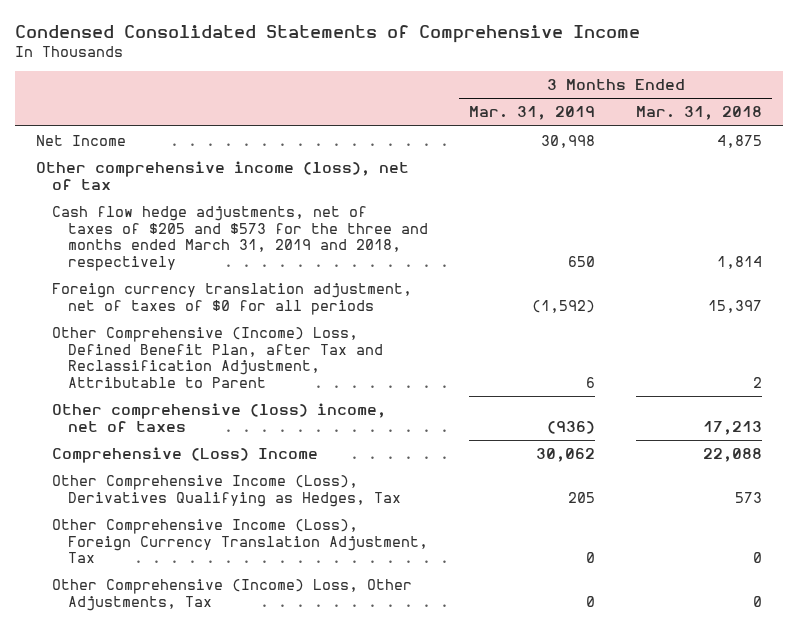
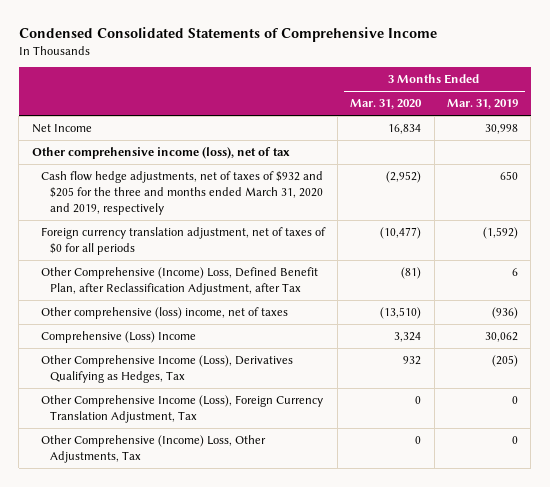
[636,106,763,121] Mar. 31, 2018 -> none
none -> [350,99,423,110] Mar. 31, 2020
[52,206,429,271] Cash flow hedge adjustments, net of taxes of $205 and $573 for the three and months ended March 31, 2019 and 2018, respectively -> [40,171,323,215] Cash flow hedge adjustments, net of taxes of $932 and $205 for the three and months ended March 31, 2020 and 2019, respectively
[52,327,384,388] Other Comprehensive (Income) Loss, Defined Benefit Plan, after Tax and Reclassification Adjustment, Attributable to Parent -> [40,267,318,295] Other Comprehensive (Income) Loss, Defined Benefit Plan, after Reclassification Adjustment, after Tax
[568,491,596,503] 205 -> [492,355,519,368] (205)

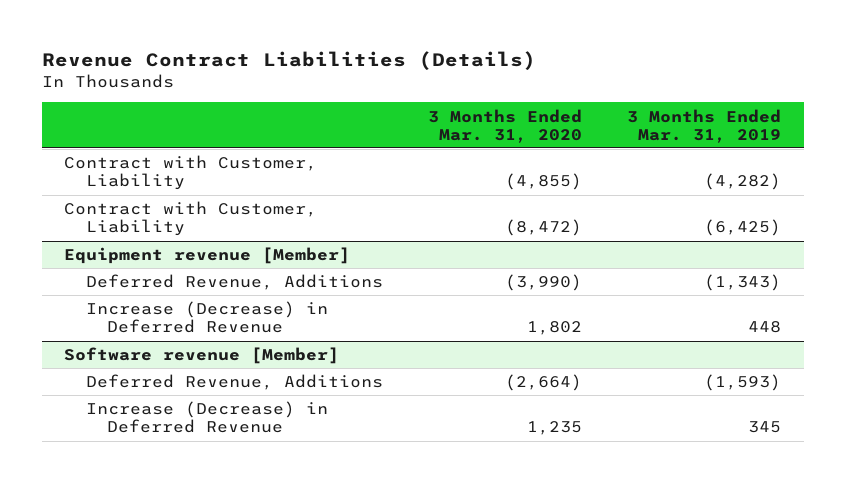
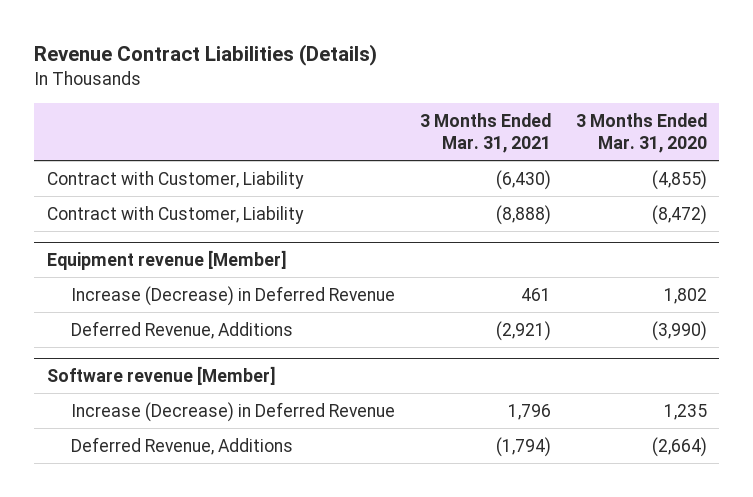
[627,108,782,143] 3 Months Ended Mar. 31, 2019 -> none
none -> [419,112,551,154] 3 Months Ended Mar. 31, 2021
[85,274,383,291] Deferred Revenue, Additions -> [70,320,293,339] Deferred Revenue, Additions
[85,374,383,391] Deferred Revenue, Additions -> [70,436,293,455] Deferred Revenue, Additions

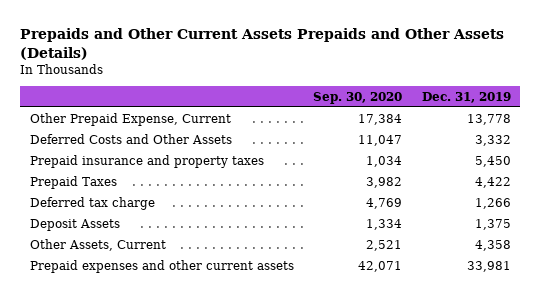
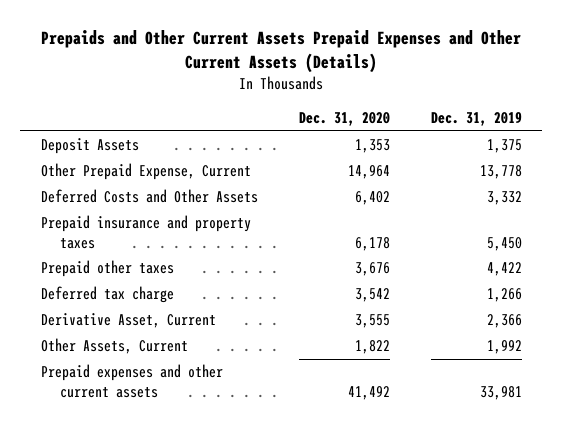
[20,27,505,60] Prepaids and Other Current Assets Prepaids and Other Assets (Details) -> [41,30,522,74] Prepaids and Other Current Assets Prepaid Expenses and Other Current Assets (Details)
[313,91,403,104] Sep. 30, 2020 -> none
none -> [298,111,390,126] Dec. 31, 2020
[29,218,120,231] Deposit Assets -> [40,138,139,155] Deposit Assets
[29,175,117,189] Prepaid Taxes -> [40,260,174,278] Prepaid other taxes
none -> [40,313,216,329] Derivative Asset, Current
[474,239,511,251] 4,358 -> [486,340,522,355] 1,992

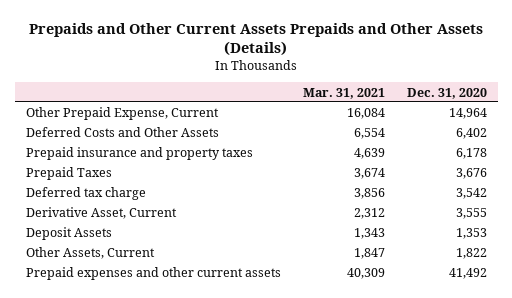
[41,30,522,74] Prepaids and Other Current Assets Prepaid Expenses and Other Current Assets (Details) -> [29,22,484,57] Prepaids and Other Current Assets Prepaids and Other Assets (Details)
[430,111,522,126] Dec. 31, 2019 -> none
none -> [302,87,385,99] Mar. 31, 2021
[40,260,174,278] Prepaid other taxes -> [25,167,112,181] Prepaid Taxes
[40,138,139,155] Deposit Assets -> [25,227,112,241] Deposit Assets

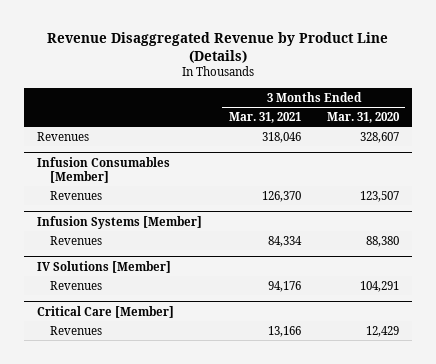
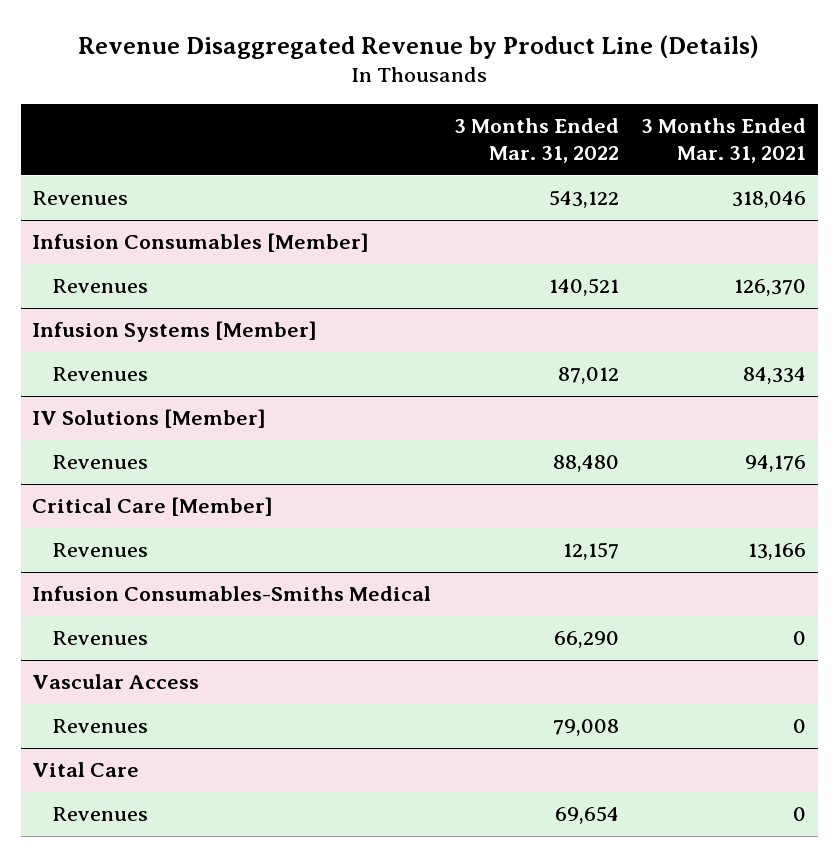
[326,112,400,124] Mar. 31, 2020 -> none
none -> [453,117,619,164] 3 Months Ended Mar. 31, 2022
none -> [31,586,431,602] Infusion Consumables-Smiths Medical
none -> [52,631,149,646] Revenues
none -> [31,674,199,690] Vascular Access
none -> [52,719,149,734] Revenues
none -> [31,762,139,778] Vital Care
none -> [52,807,149,822] Revenues

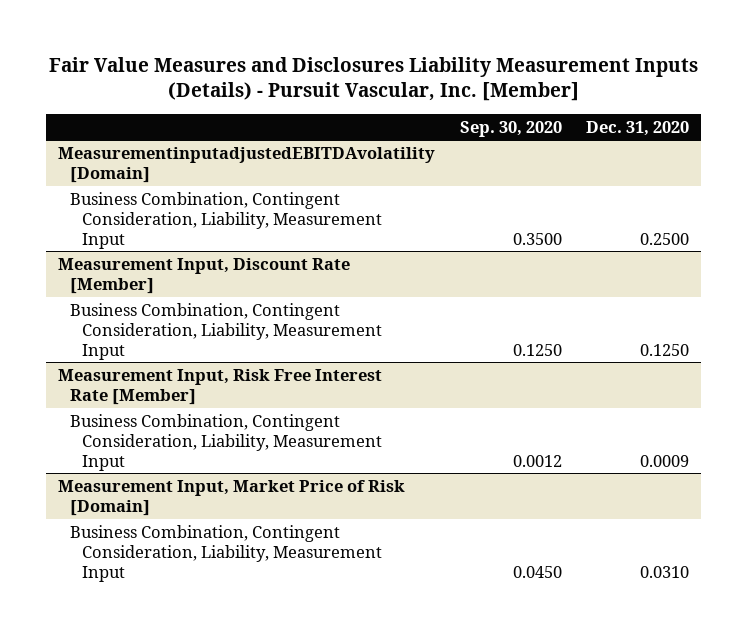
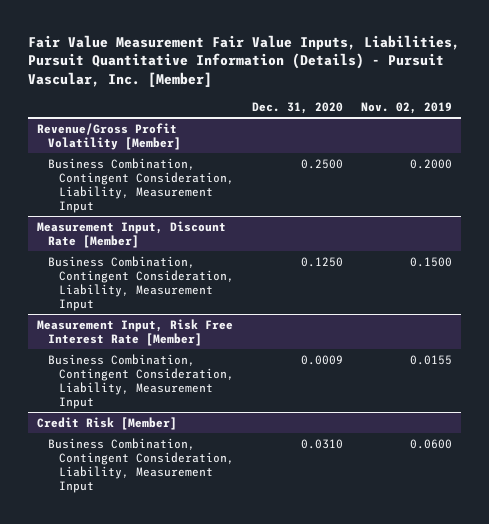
[48,56,698,102] Fair Value Measures and Disclosures Liability Measurement Inputs (Details) - Pursuit Vascular, Inc. [Member] -> [28,34,461,88] Fair Value Measurement Fair Value Inputs, Liabilities, Pursuit Quantitative Information (Details) - Pursuit Vascular, Inc. [Member]
[459,120,562,137] Sep. 30, 2020 -> none
none -> [360,102,452,115] Nov. 02, 2019
[58,146,436,183] MeasurementinputadjustedEBITDAvolatility [Domain] -> [37,122,181,150] Revenue/Gross Profit Volatility [Member]
[58,479,406,516] Measurement Input, Market Price of Risk [Domain] -> [37,416,178,430] Credit Risk [Member]

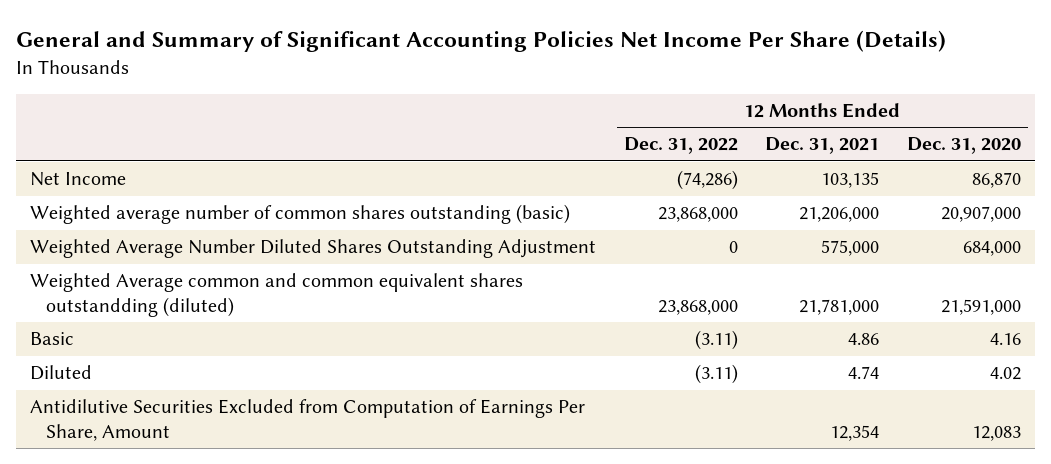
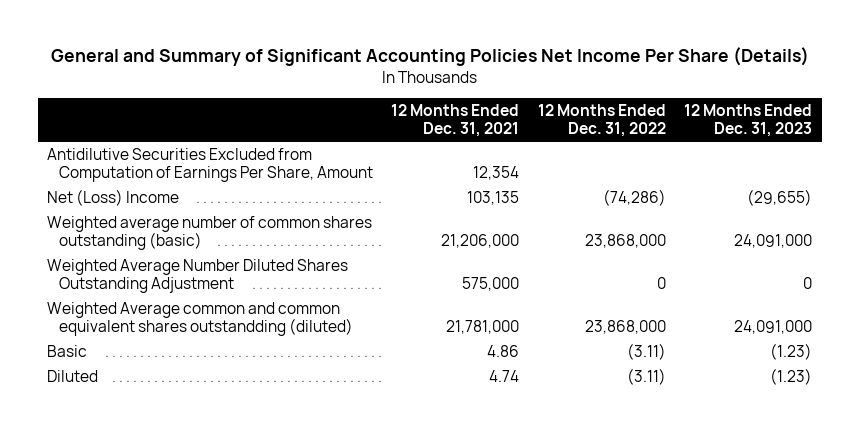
[906,137,1021,155] Dec. 31, 2020 -> none
none -> [684,104,813,138] 12 Months Ended Dec. 31, 2023
[30,399,586,441] Antidilutive Securities Excluded from Computation of Earnings Per Share, Amount -> [47,148,373,183] Antidilutive Securities Excluded from Computation of Earnings Per Share, Amount
[30,172,127,187] Net Income -> [47,189,180,207] Net (Loss) Income

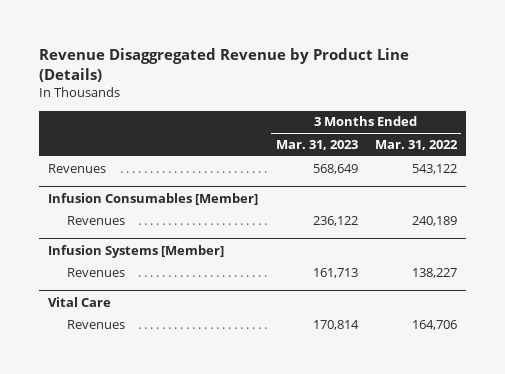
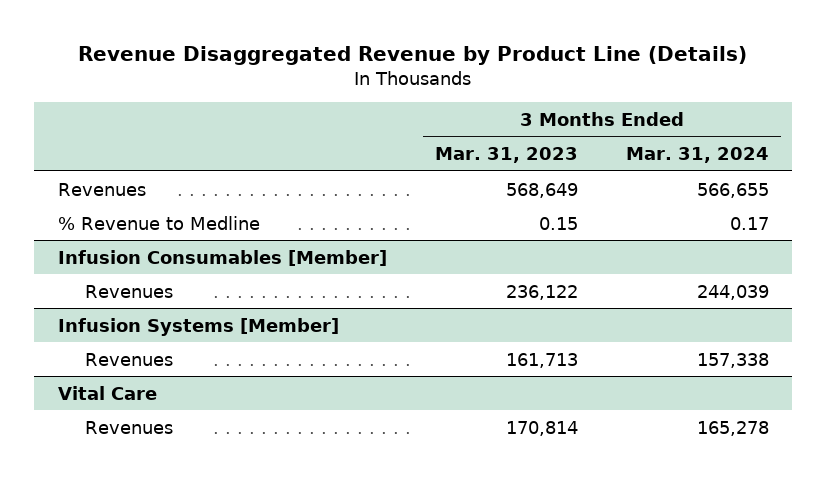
[375,139,459,150] Mar. 31, 2022 -> none
none -> [625,147,769,164] Mar. 31, 2024
none -> [58,215,261,230] % Revenue to Medline

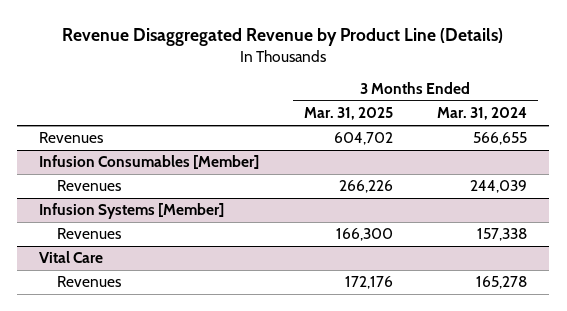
[434,147,578,164] Mar. 31, 2023 -> none
none -> [303,107,393,121] Mar. 31, 2025
[58,215,261,230] % Revenue to Medline -> none

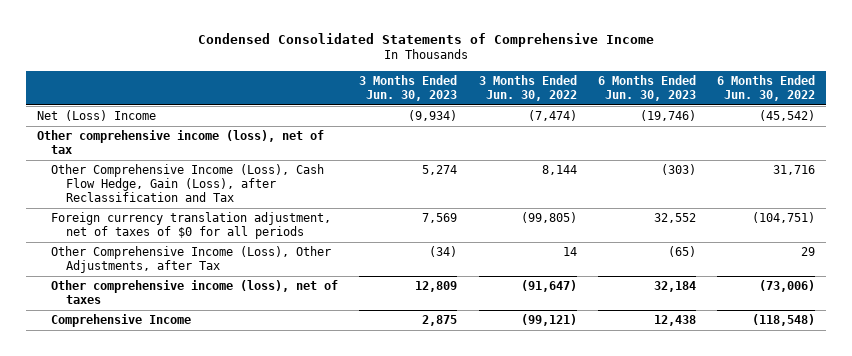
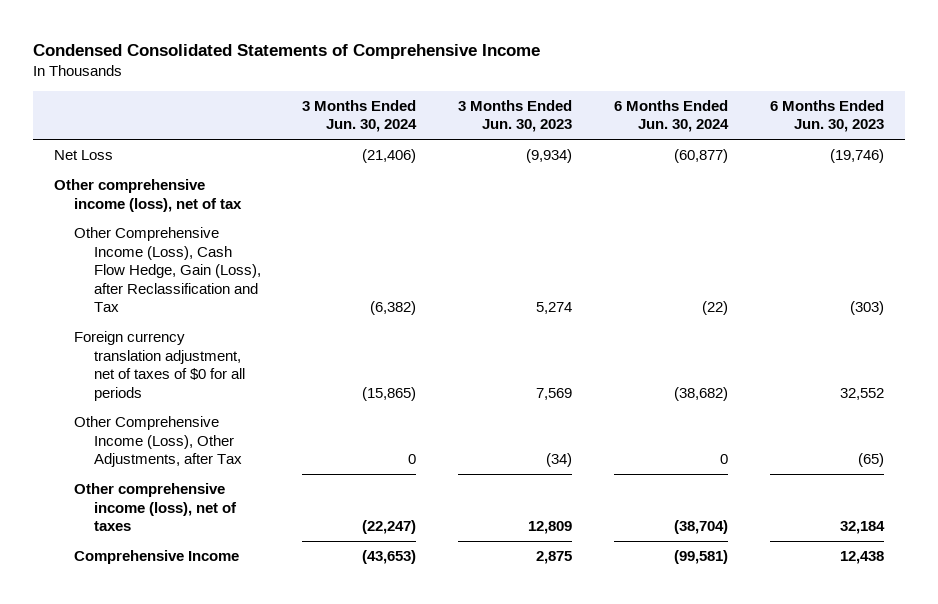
[478,75,577,101] 3 Months Ended Jun. 30, 2022 -> none
[717,75,816,101] 6 Months Ended Jun. 30, 2022 -> none
none -> [302,99,418,133] 3 Months Ended Jun. 30, 2024
none -> [614,99,730,133] 6 Months Ended Jun. 30, 2024
[36,110,156,122] Net (Loss) Income -> [53,150,113,161] Net Loss

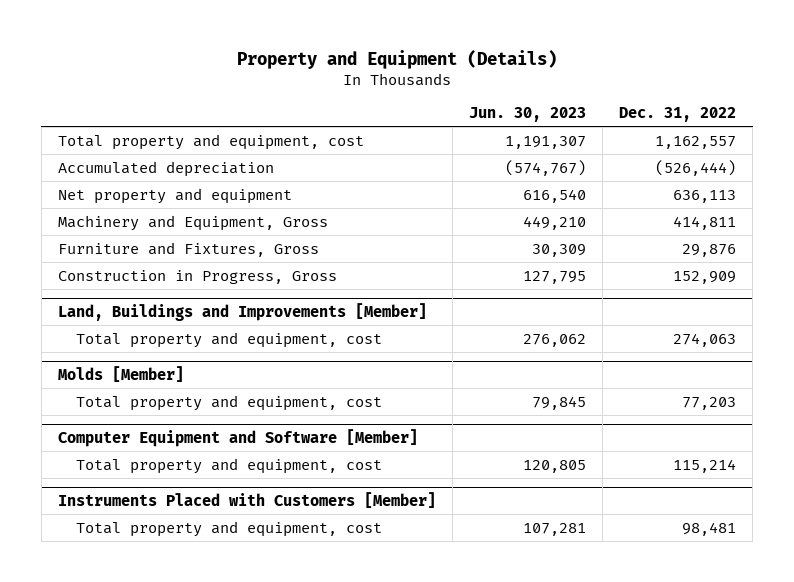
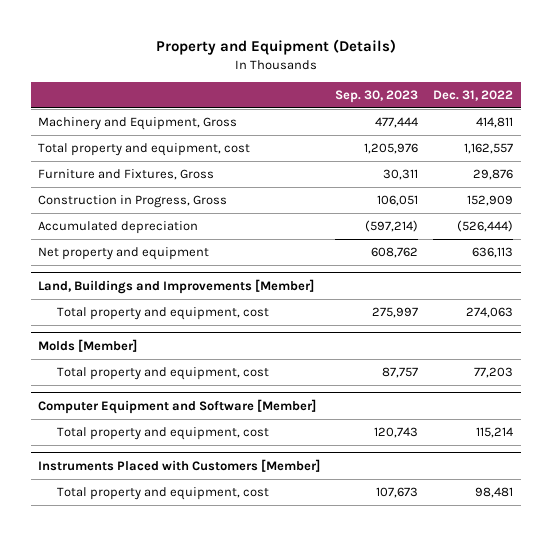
[469,106,587,122] Jun. 30, 2023 -> none
none -> [335,90,419,104] Sep. 30, 2023
[58,133,365,150] Total property and equipment, cost -> [38,143,251,157] Total property and equipment, cost
[58,160,275,177] Accumulated depreciation -> [38,221,199,235] Accumulated depreciation
[58,187,293,204] Net property and equipment -> [38,247,210,261] Net property and equipment

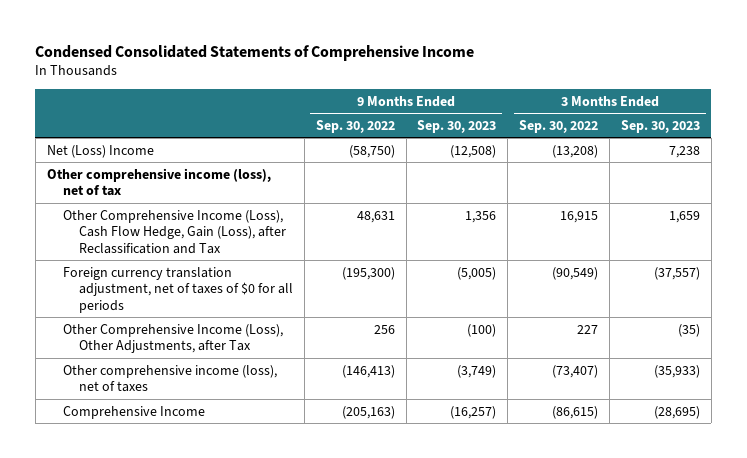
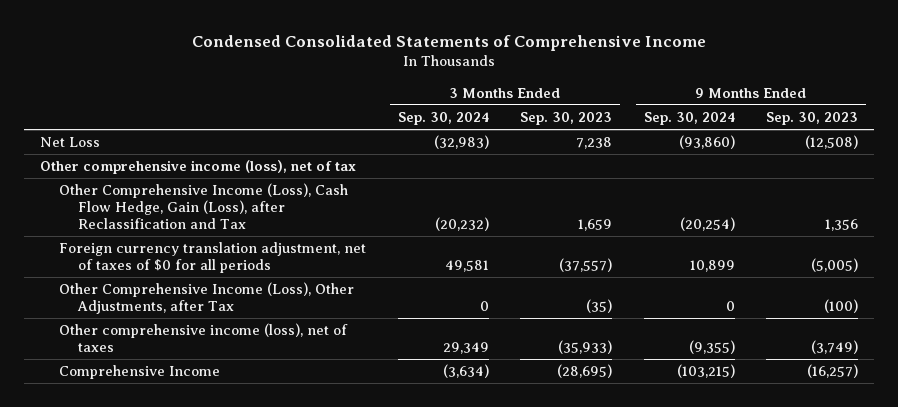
[315,119,395,133] Sep. 30, 2022 -> none
[519,119,599,133] Sep. 30, 2022 -> none
none -> [397,112,489,126] Sep. 30, 2024
none -> [643,112,735,126] Sep. 30, 2024
[46,144,154,158] Net (Loss) Income -> [40,137,101,148] Net Loss

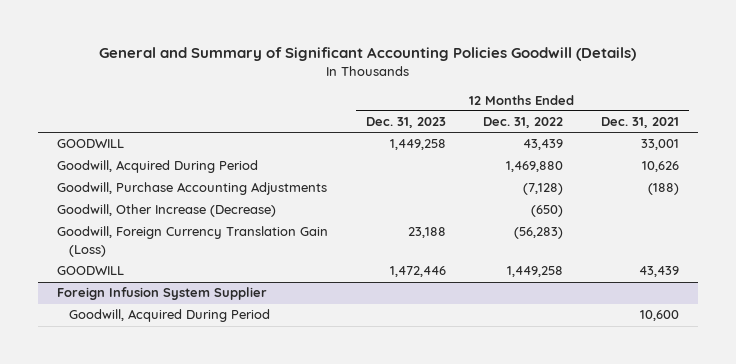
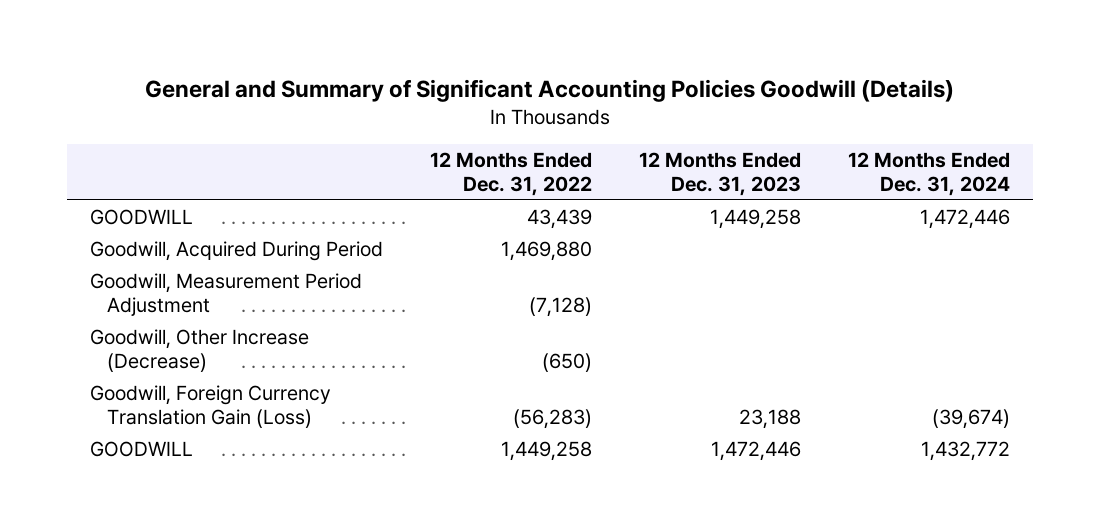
[601,117,680,129] Dec. 31, 2021 -> none
none -> [847,151,1010,196] 12 Months Ended Dec. 31, 2024
[56,182,327,196] Goodwill, Purchase Accounting Adjustments -> [89,273,362,316] Goodwill, Measurement Period Adjustment
[56,287,267,301] Foreign Infusion System Supplier -> none
[69,309,271,323] Goodwill, Acquired During Period -> none

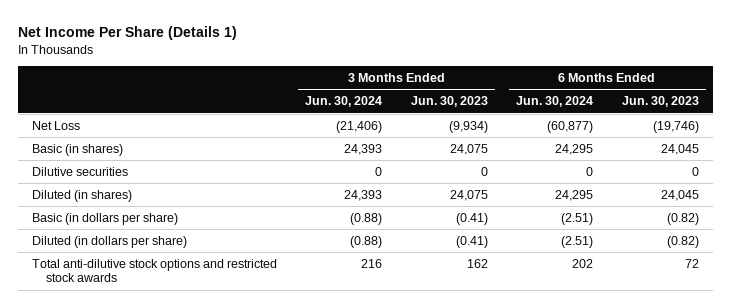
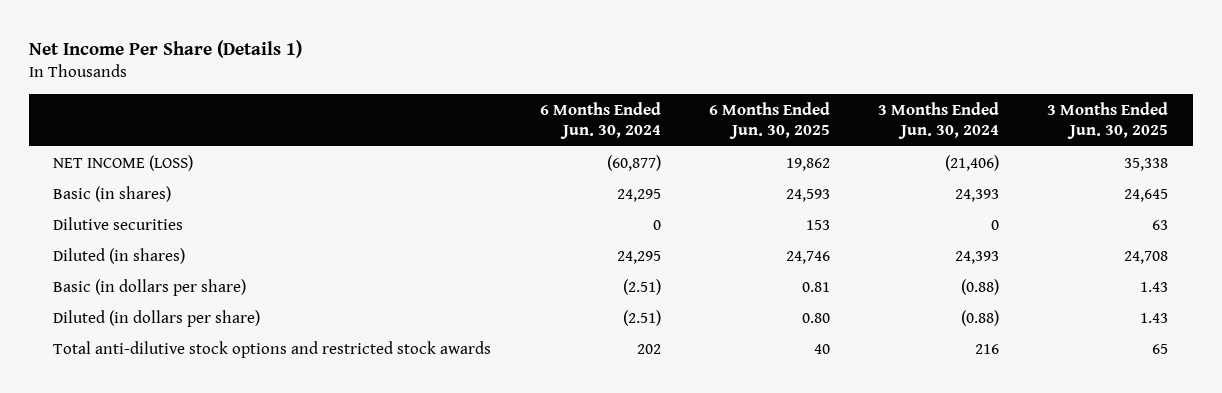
[410,96,488,108] Jun. 30, 2023 -> none
[621,96,699,108] Jun. 30, 2023 -> none
none -> [708,101,830,140] 6 Months Ended Jun. 30, 2025
none -> [1047,101,1169,140] 3 Months Ended Jun. 30, 2025
[31,120,80,130] Net Loss -> [53,154,194,171] NET INCOME (LOSS)

